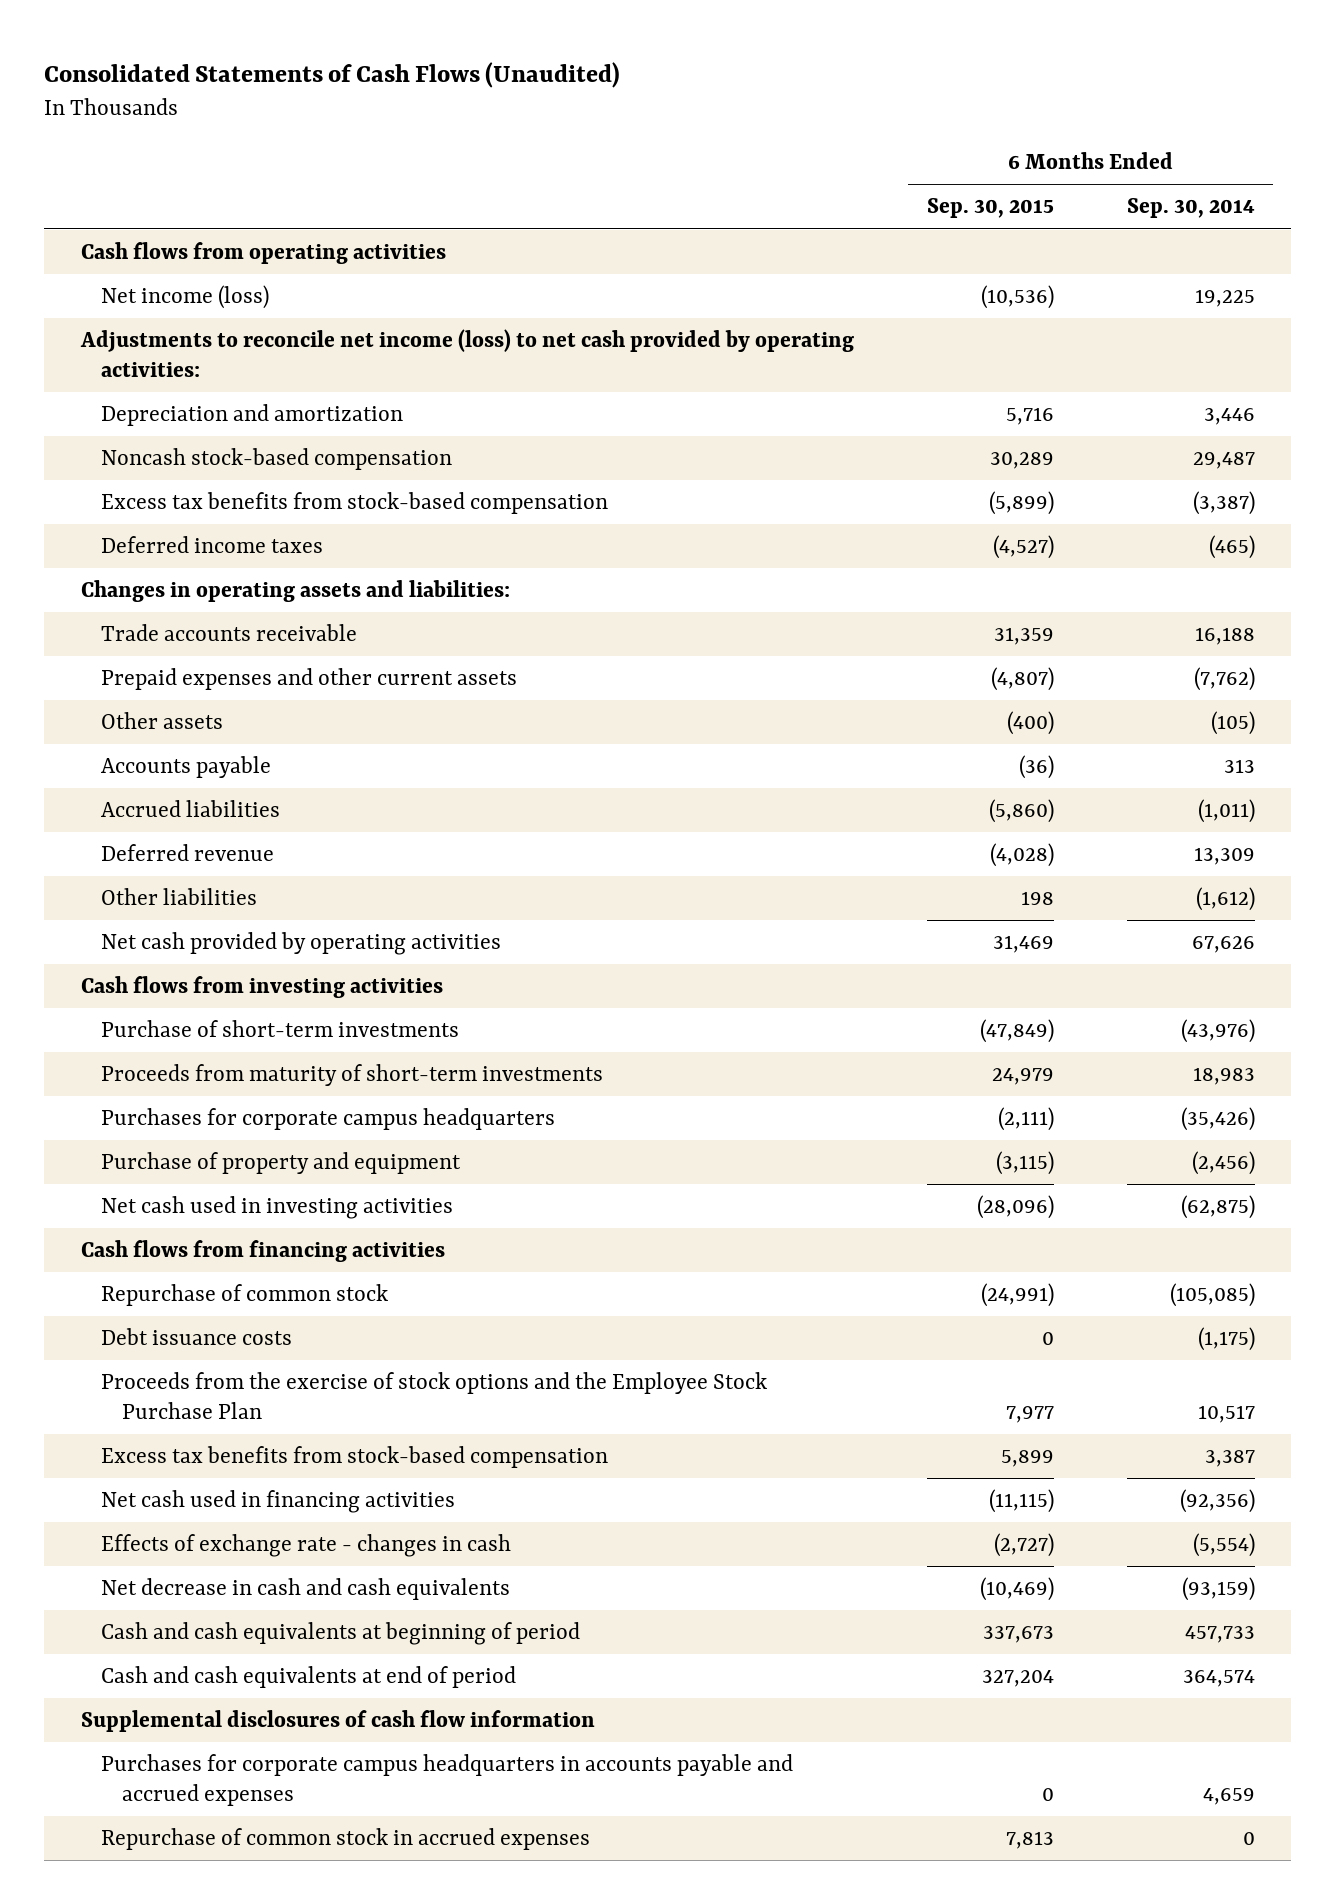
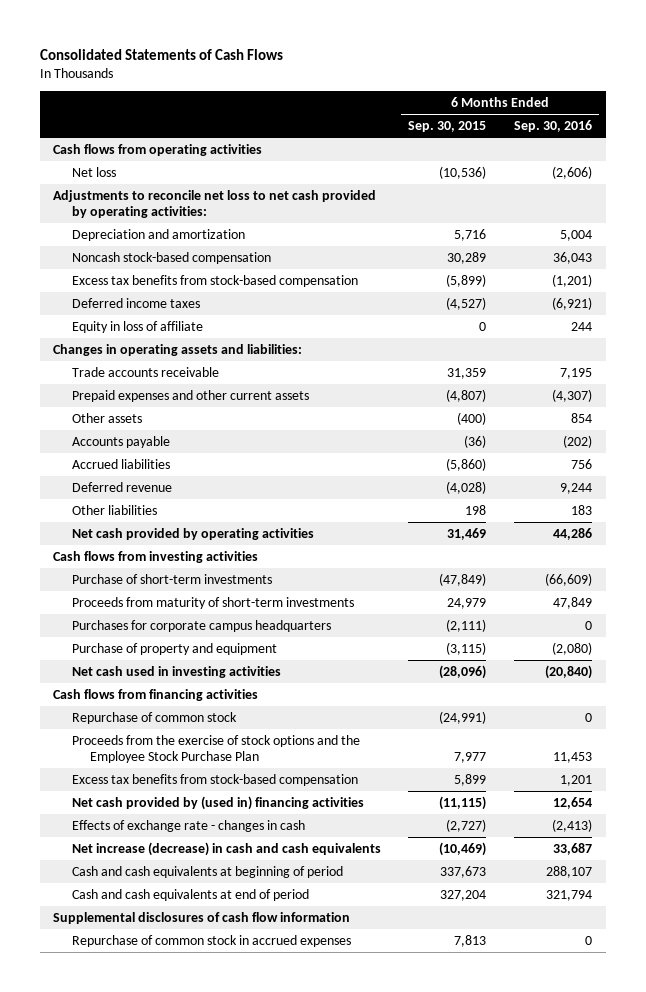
[44,62,621,89] Consolidated Statements of Cash Flows (Unaudited) -> [39,49,283,61] Consolidated Statements of Cash Flows
[1126,198,1255,219] Sep. 30, 2014 -> none
none -> [514,120,593,133] Sep. 30, 2016
[101,285,270,310] Net income (loss) -> [71,166,116,177] Net loss
[79,329,854,378] Adjustments to reconcile net income (loss) to net cash provided by operating activities: -> [53,189,377,219] Adjustments to reconcile net loss to net cash provided by operating activities:
none -> [71,320,203,333] Equity in loss of affiliate
[101,1328,293,1346] Debt issuance costs -> none
[101,1490,456,1514] Net cash used in financing activities -> [71,795,364,810] Net cash provided by (used in) financing activities
[101,1578,511,1601] Net decrease in cash and cash equivalents -> [71,841,381,856] Net increase (decrease) in cash and cash equivalents
[101,1754,794,1807] Purchases for corporate campus headquarters in accounts payable and accrued expenses -> none

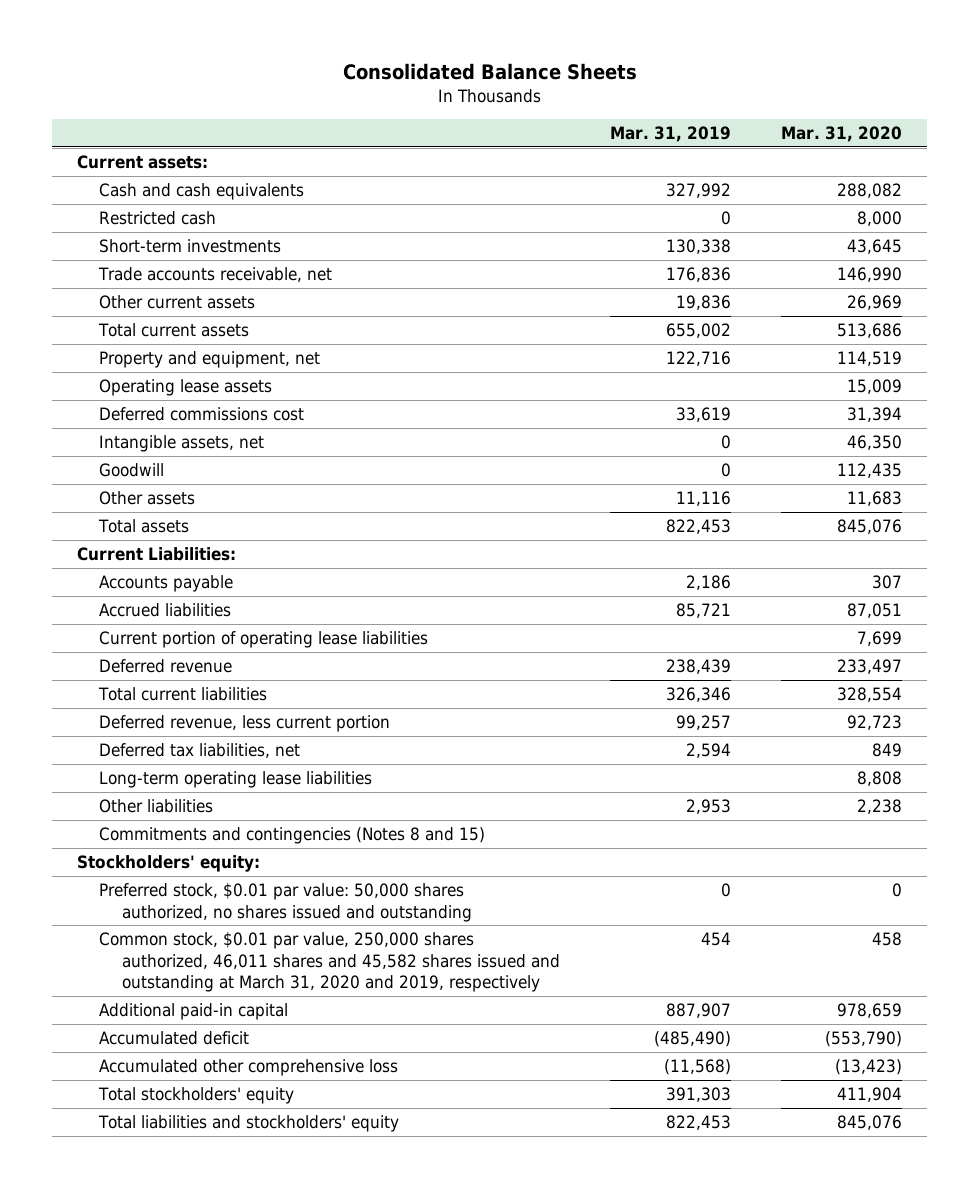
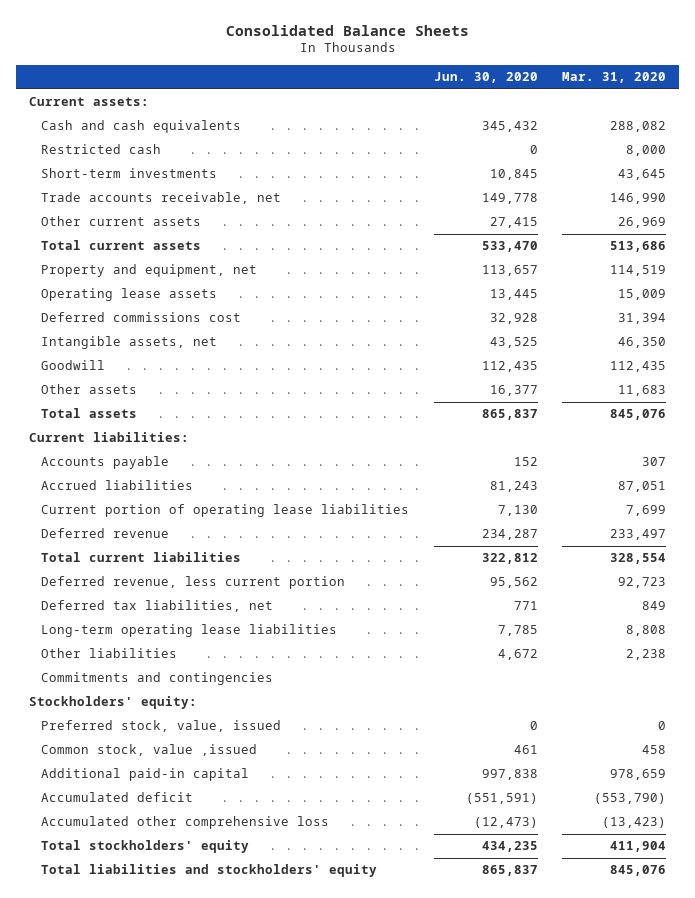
[610,126,732,143] Mar. 31, 2019 -> none
none -> [433,72,538,84] Jun. 30, 2020
[77,547,237,562] Current Liabilities: -> [28,432,189,443] Current liabilities:
[99,827,486,845] Commitments and contingencies (Notes 8 and 15) -> [41,672,274,686] Commitments and contingencies
[99,883,472,922] Preferred stock, $0.01 par value: 50,000 shares authorized, no shares issued and outstanding -> [41,720,282,733] Preferred stock, value, issued
[99,932,560,992] Common stock, $0.01 par value, 250,000 shares authorized, 46,011 shares and 45,582 shares issued and outstanding at March 31, 2020 and 2019, respectively -> [41,744,258,757] Common stock, value ,issued

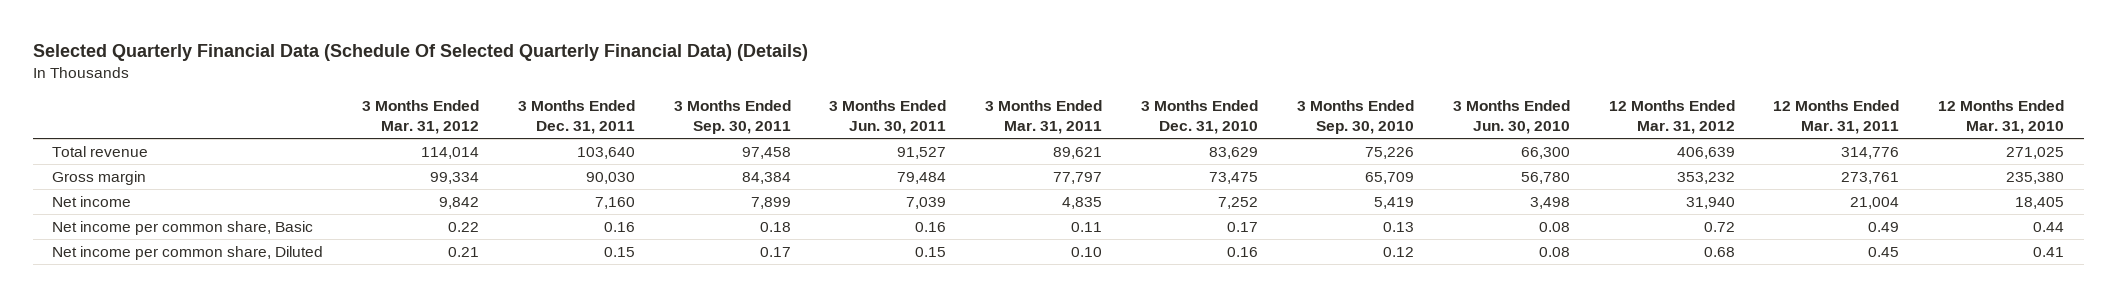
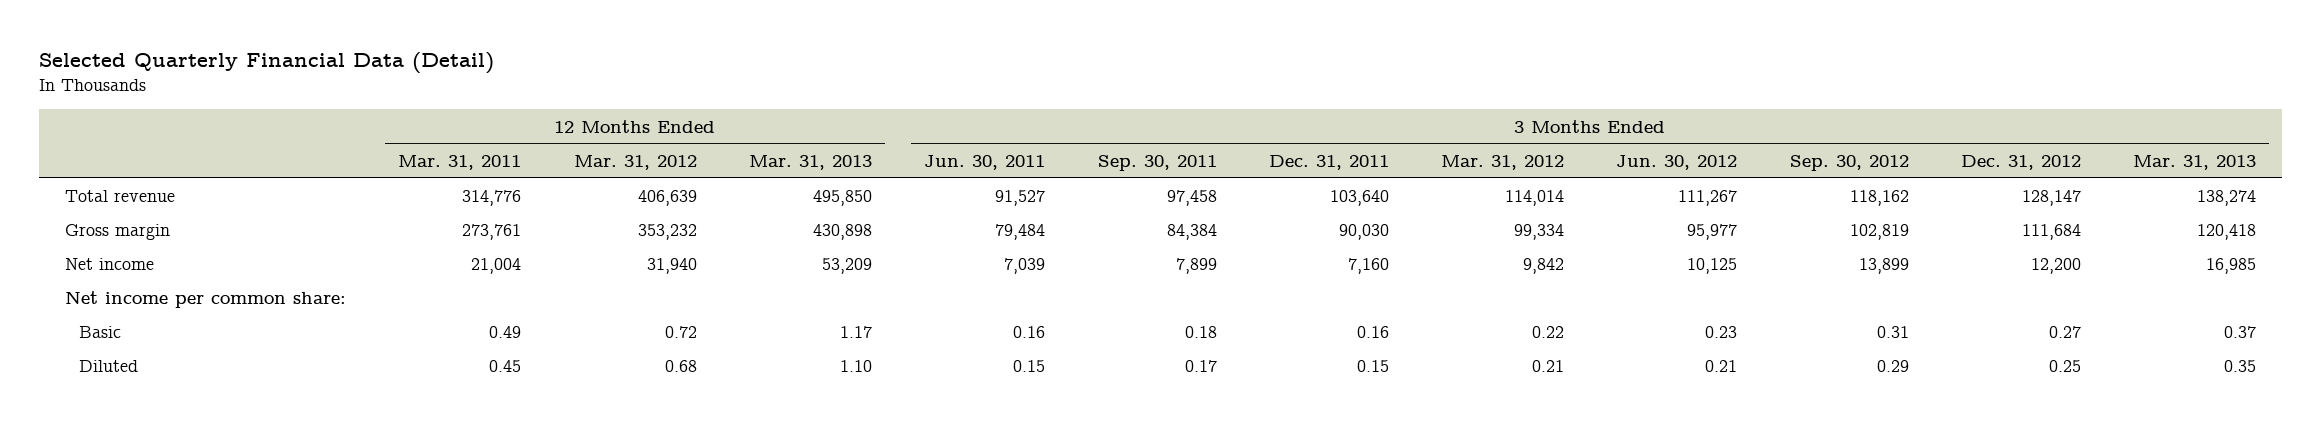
[32,43,808,61] Selected Quarterly Financial Data (Schedule Of Selected Quarterly Financial Data) (Details) -> [39,51,495,74] Selected Quarterly Financial Data (Detail)
[985,100,1103,134] 3 Months Ended Mar. 31, 2011 -> none
[1141,100,1259,134] 3 Months Ended Dec. 31, 2010 -> none
[1296,100,1414,134] 3 Months Ended Sep. 30, 2010 -> none
[1452,100,1570,134] 3 Months Ended Jun. 30, 2010 -> none
[1938,100,2065,134] 12 Months Ended Mar. 31, 2010 -> none
none -> [749,154,873,170] Mar. 31, 2013
none -> [1616,154,1738,170] Jun. 30, 2012
none -> [1789,154,1909,171] Sep. 30, 2012
none -> [1961,154,2082,170] Dec. 31, 2012
none -> [2133,154,2257,170] Mar. 31, 2013
none -> [65,291,347,309] Net income per common share:
[52,221,314,236] Net income per common share, Basic -> [78,326,121,339] Basic
[52,246,324,261] Net income per common share, Diluted -> [78,360,138,373] Diluted

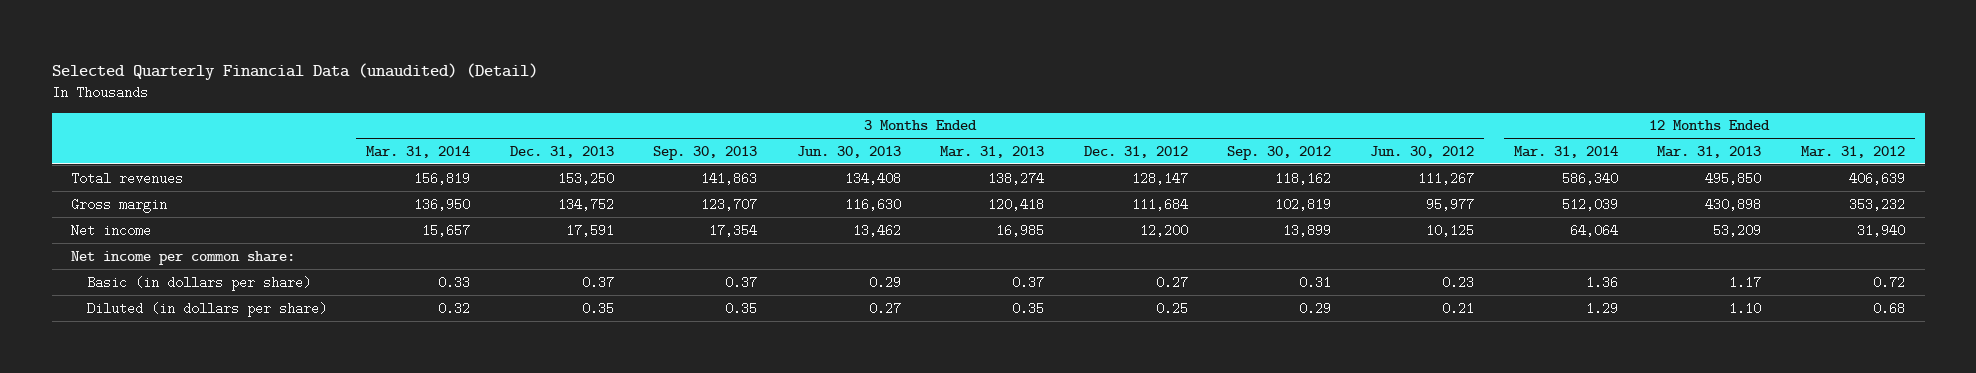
[39,51,495,74] Selected Quarterly Financial Data (Detail) -> [51,62,538,80] Selected Quarterly Financial Data (unaudited) (Detail)
[398,154,522,170] Mar. 31, 2011 -> none
[924,154,1046,170] Jun. 30, 2011 -> none
[1097,154,1217,171] Sep. 30, 2011 -> none
[1268,154,1389,170] Dec. 31, 2011 -> none
[1441,154,1565,170] Mar. 31, 2012 -> none
none -> [366,145,471,158] Mar. 31, 2014
none -> [509,145,614,158] Dec. 31, 2013
none -> [653,145,758,160] Sep. 30, 2013
none -> [796,145,901,158] Jun. 30, 2013
none -> [1513,145,1618,158] Mar. 31, 2014
[65,190,176,203] Total revenue -> [71,171,184,185] Total revenues
[78,326,121,339] Basic -> [86,275,311,291] Basic (in dollars per share)
[78,360,138,373] Diluted -> [86,301,327,317] Diluted (in dollars per share)

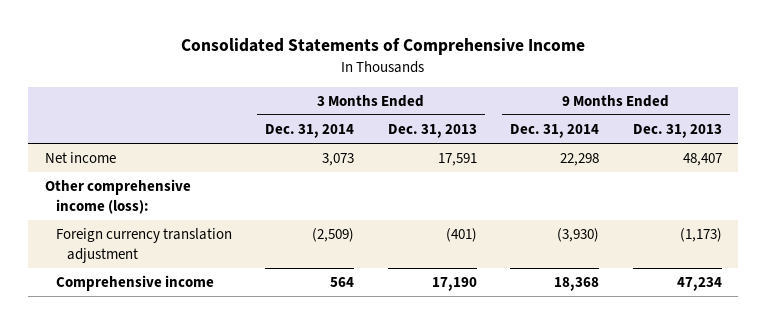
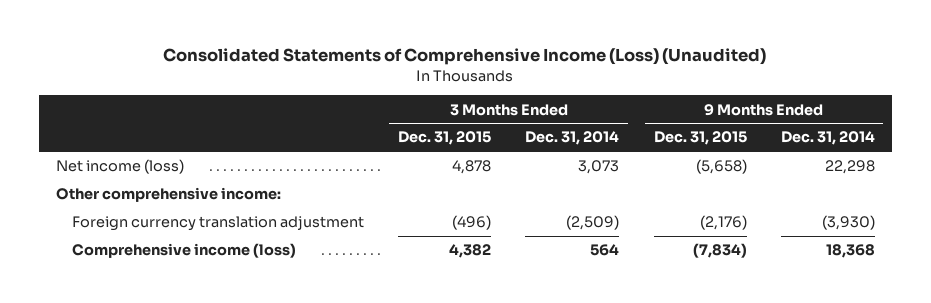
[181,38,586,56] Consolidated Statements of Comprehensive Income -> [163,48,767,66] Consolidated Statements of Comprehensive Income (Loss) (Unaudited)
[387,123,477,138] Dec. 31, 2013 -> none
[632,123,722,138] Dec. 31, 2013 -> none
none -> [397,131,491,146] Dec. 31, 2015
none -> [653,131,747,146] Dec. 31, 2015
[44,152,116,164] Net income -> [55,159,184,175] Net income (loss)
[44,179,191,214] Other comprehensive income (loss): -> [55,187,281,203] Other comprehensive income:
[55,275,214,292] Comprehensive income -> [71,243,296,259] Comprehensive income (loss)

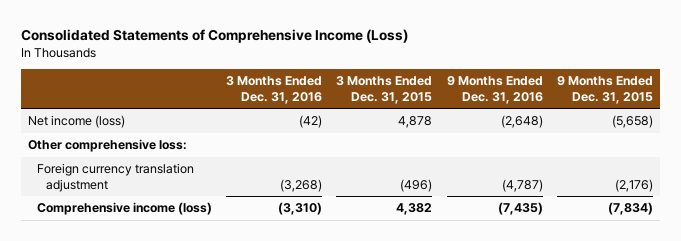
[163,48,767,66] Consolidated Statements of Comprehensive Income (Loss) (Unaudited) -> [21,29,409,44] Consolidated Statements of Comprehensive Income (Loss)
[525,131,620,146] Dec. 31, 2014 -> none
[780,131,875,146] Dec. 31, 2014 -> none
none -> [226,76,323,104] 3 Months Ended Dec. 31, 2016
none -> [446,76,543,104] 9 Months Ended Dec. 31, 2016
[55,187,281,203] Other comprehensive income: -> [28,139,188,153] Other comprehensive loss:

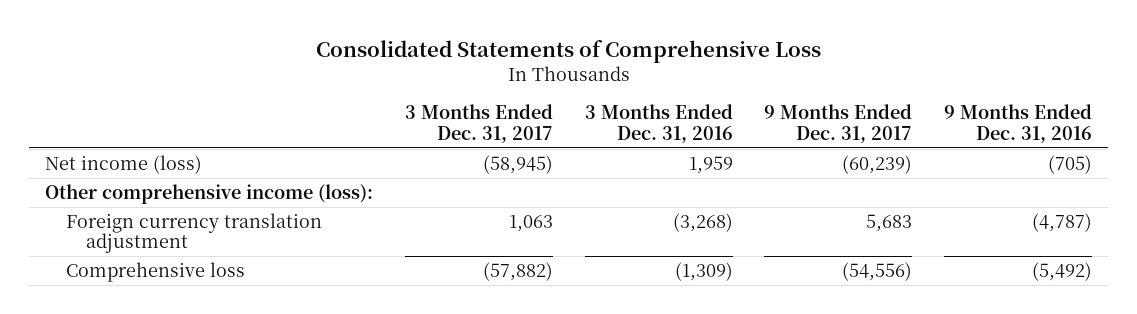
[21,29,409,44] Consolidated Statements of Comprehensive Income (Loss) -> [315,39,821,63] Consolidated Statements of Comprehensive Loss
[336,76,433,104] 3 Months Ended Dec. 31, 2015 -> none
[556,76,653,104] 9 Months Ended Dec. 31, 2015 -> none
none -> [404,104,553,143] 3 Months Ended Dec. 31, 2017
none -> [764,104,913,143] 9 Months Ended Dec. 31, 2017
[299,115,323,129] (42) -> [688,155,733,174] 1,959
[500,115,543,129] (2,648) -> [1047,154,1092,174] (705)
[28,139,188,153] Other comprehensive loss: -> [45,183,374,204] Other comprehensive income (loss):
[36,202,212,216] Comprehensive income (loss) -> [65,261,245,282] Comprehensive loss
[278,202,323,216] (3,310) -> [674,261,733,281] (1,309)
[497,202,543,216] (7,435) -> [1031,261,1092,281] (5,492)

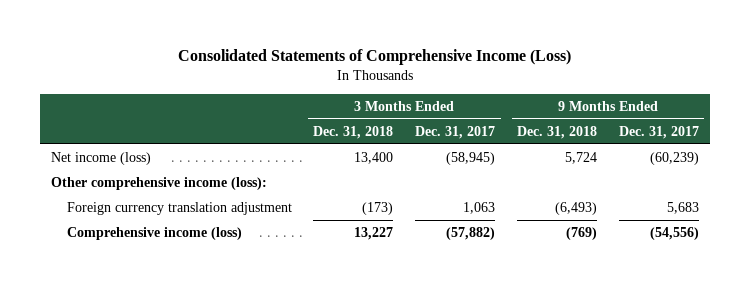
[315,39,821,63] Consolidated Statements of Comprehensive Loss -> [177,49,571,66] Consolidated Statements of Comprehensive Income (Loss)
[584,104,733,143] 3 Months Ended Dec. 31, 2016 -> none
[943,104,1092,143] 9 Months Ended Dec. 31, 2016 -> none
none -> [313,125,394,139] Dec. 31, 2018
none -> [517,125,598,139] Dec. 31, 2018
[65,261,245,282] Comprehensive loss -> [66,227,242,241] Comprehensive income (loss)

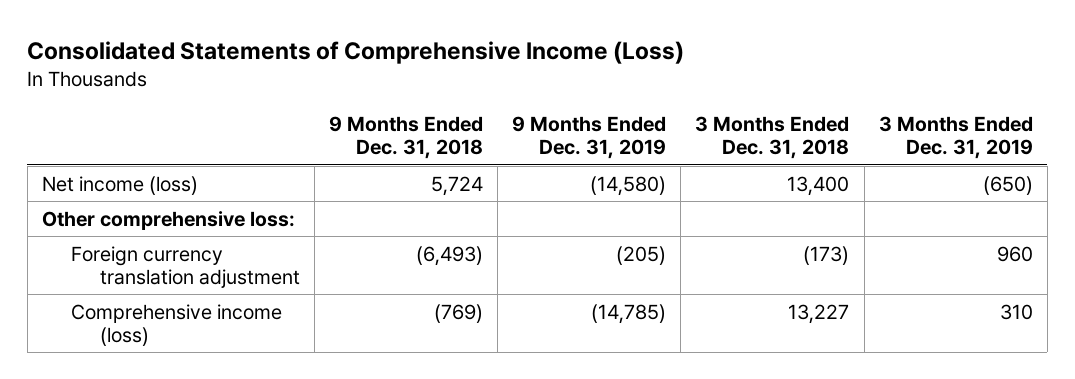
[415,125,496,139] Dec. 31, 2017 -> none
[618,125,699,139] Dec. 31, 2017 -> none
none -> [512,115,667,160] 9 Months Ended Dec. 31, 2019
none -> [878,115,1033,160] 3 Months Ended Dec. 31, 2019
[50,177,267,191] Other comprehensive income (loss): -> [41,210,295,230] Other comprehensive loss:

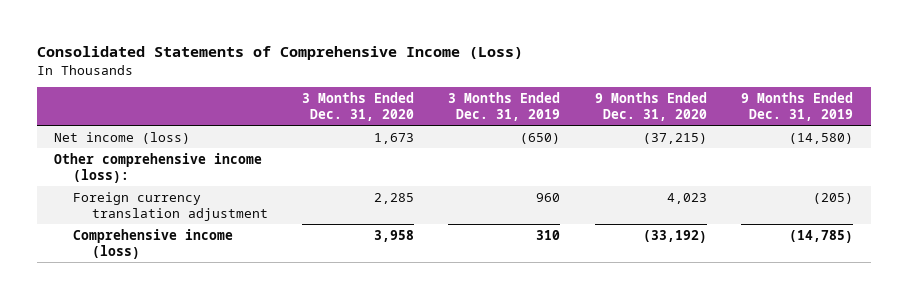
[329,115,484,160] 9 Months Ended Dec. 31, 2018 -> none
[695,115,850,160] 3 Months Ended Dec. 31, 2018 -> none
none -> [302,92,415,121] 3 Months Ended Dec. 31, 2020
none -> [594,92,707,121] 9 Months Ended Dec. 31, 2020
[41,210,295,230] Other comprehensive loss: -> [54,152,263,183] Other comprehensive income (loss):

